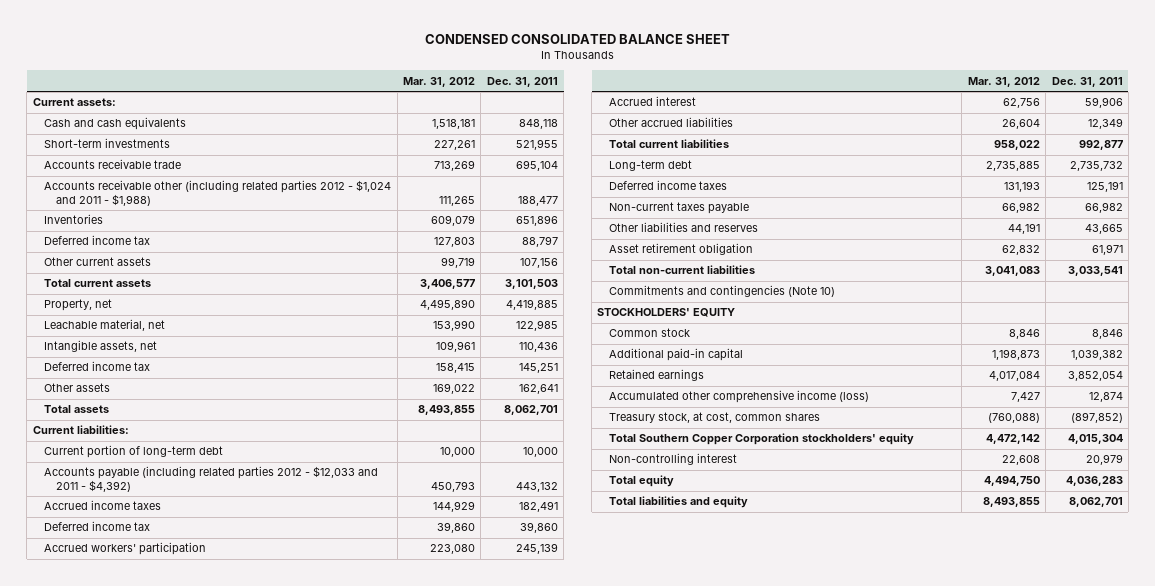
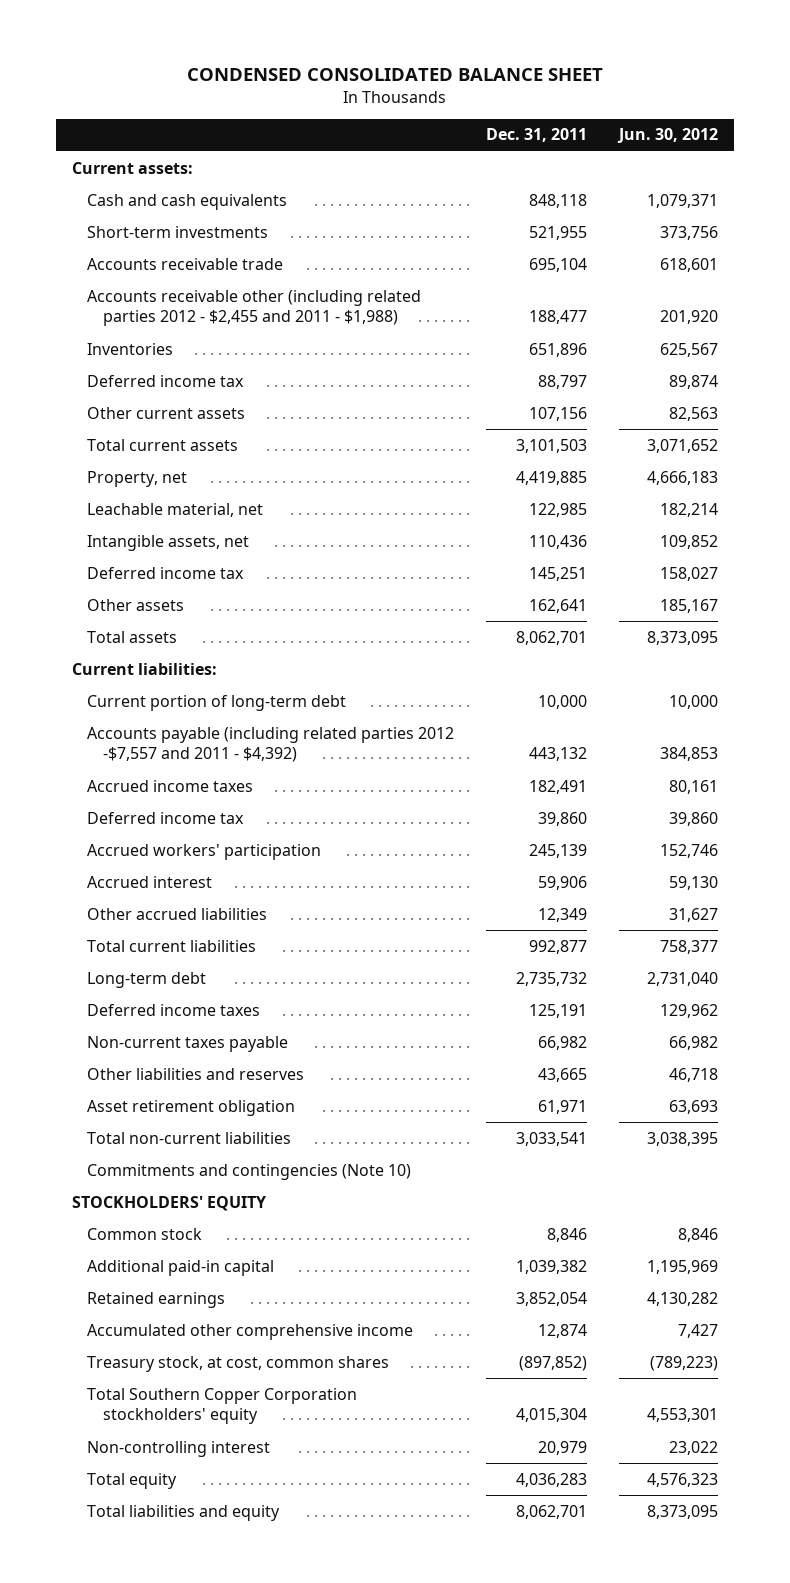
[403,76,476,87] Mar. 31, 2012 -> none
none -> [617,128,719,144] Jun. 30, 2012
[44,180,392,206] Accounts receivable other (including related parties 2012 - $1,024 and 2011 - $1,988) -> [87,289,422,327] Accounts receivable other (including related parties 2012 - $2,455 and 2011 - $1,988)
[44,466,379,492] Accounts payable (including related parties 2012 - $12,033 and 2011 - $4,392) -> [87,726,455,763] Accounts payable (including related parties 2012 -$7,557 and 2011 - $4,392)
[609,390,870,404] Accumulated other comprehensive income (loss) -> [87,1323,414,1340] Accumulated other comprehensive income

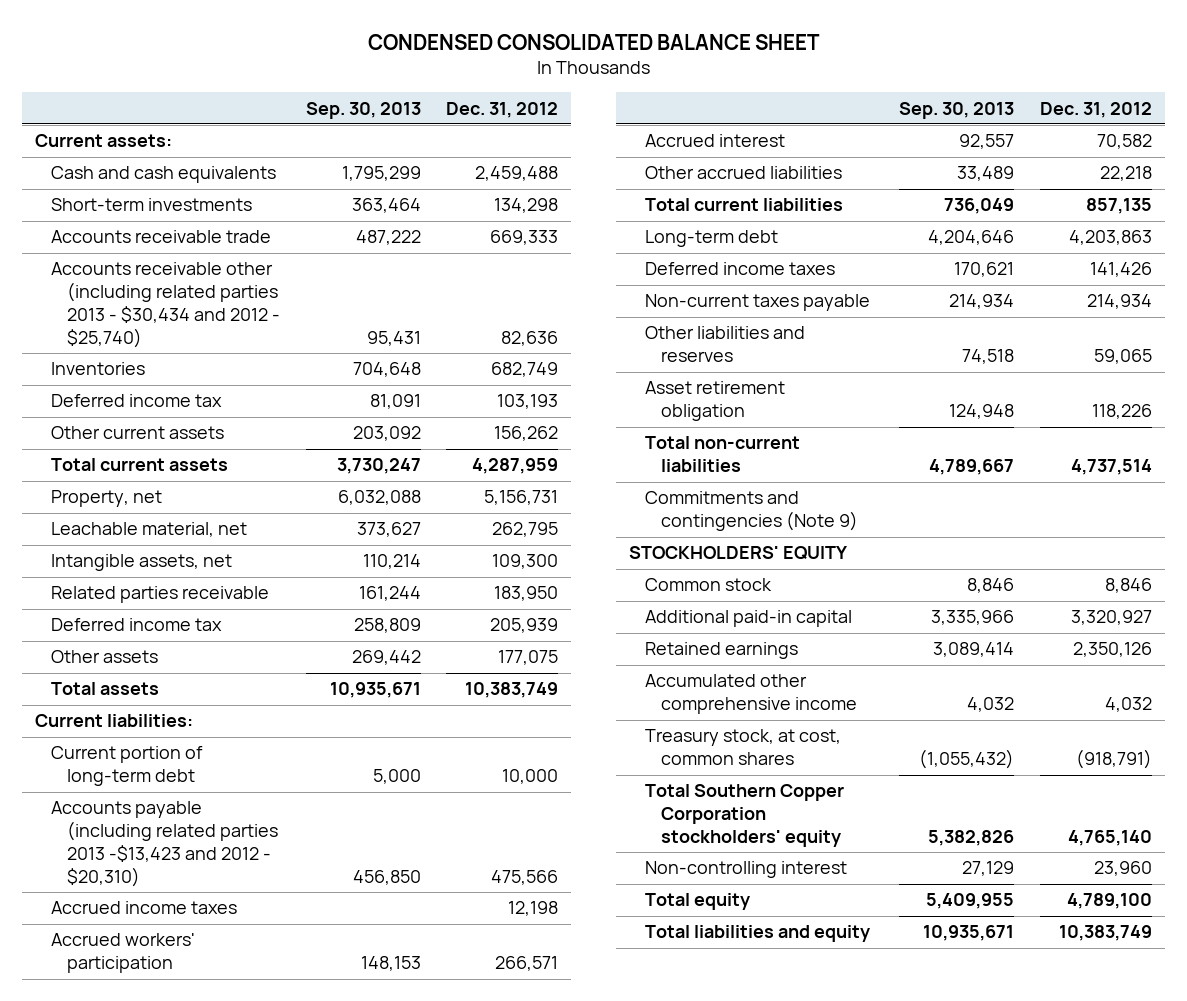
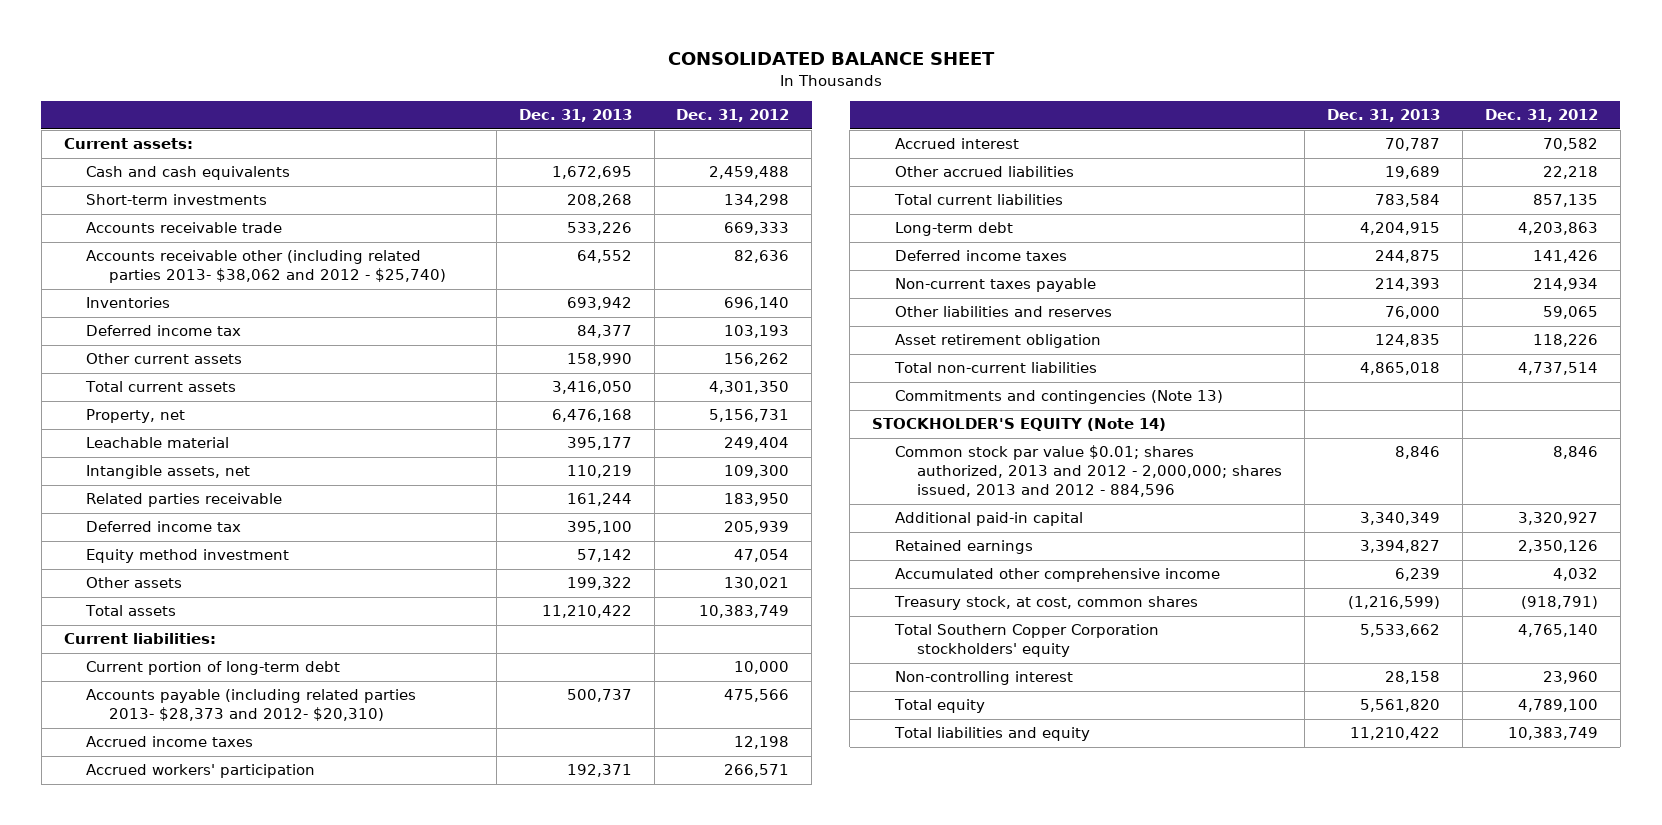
[367,34,820,51] CONDENSED CONSOLIDATED BALANCE SHEET -> [667,52,995,66] CONSOLIDATED BALANCE SHEET
[305,101,421,119] Sep. 30, 2013 -> none
none -> [518,109,632,123] Dec. 31, 2013
[51,262,281,348] Accounts receivable other (including related parties 2013 - $30,434 and 2012 - $25,740) -> [86,250,446,284] Accounts receivable other (including related parties 2013- $38,062 and 2012 - $25,740)
[491,362,559,378] 682,749 -> [724,297,790,311] 696,140
[472,458,559,475] 4,287,959 -> [709,381,790,395] 4,301,350
[51,522,248,538] Leachable material, net -> [86,437,230,449] Leachable material
[492,522,559,538] 262,795 -> [724,437,790,451] 249,404
none -> [86,549,290,564] Equity method investment
[498,650,559,666] 177,075 -> [724,577,790,591] 130,021
[51,801,279,887] Accounts payable (including related parties 2013 -$13,423 and 2012 - $20,310) -> [86,689,417,722] Accounts payable (including related parties 2013- $28,373 and 2012- $20,310)
[644,491,858,532] Commitments and contingencies (Note 9) -> [894,390,1223,405] Commitments and contingencies (Note 13)
[628,546,847,561] STOCKHOLDERS' EQUITY -> [872,418,1167,432] STOCKHOLDER'S EQUITY (Note 14)
[644,578,772,592] Common stock -> [894,445,1283,498] Common stock par value $0.01; shares authorized, 2013 and 2012 - 2,000,000; shares issued, 2013 and 2012 - 884,596

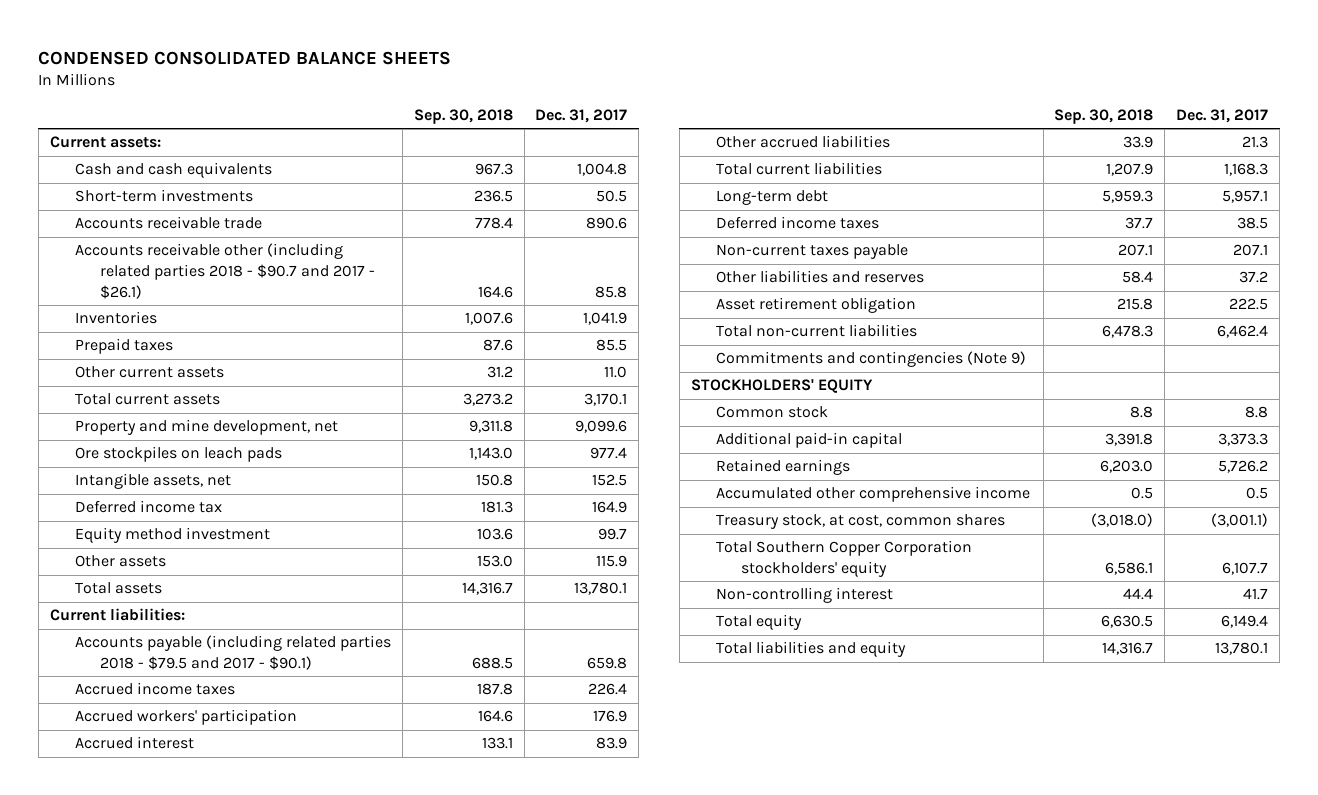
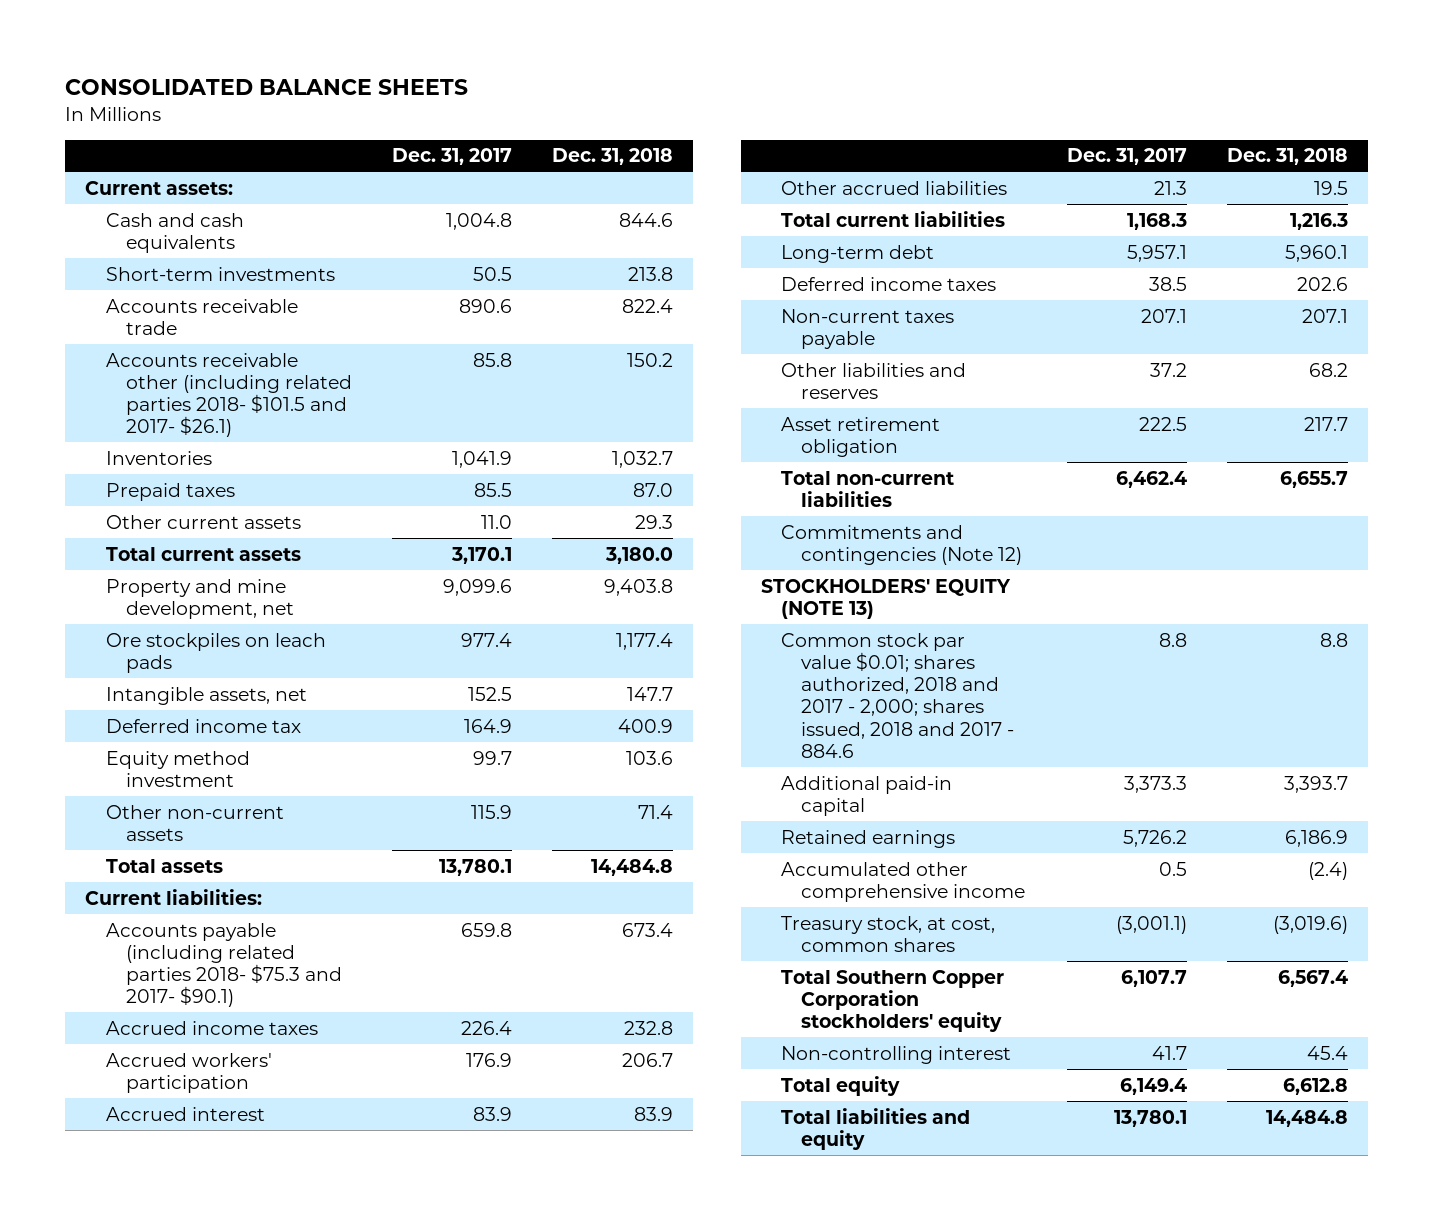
[38,50,452,65] CONDENSED CONSOLIDATED BALANCE SHEETS -> [65,78,469,95] CONSOLIDATED BALANCE SHEETS
[413,108,513,124] Sep. 30, 2018 -> none
none -> [551,148,673,166] Dec. 31, 2018
[74,243,376,300] Accounts receivable other (including related parties 2018 - $90.7 and 2017 - $26.1) -> [105,352,352,438] Accounts receivable other (including related parties 2018- $101.5 and 2017- $26.1)
[74,555,166,568] Other assets -> [105,804,284,841] Other non-current assets
[74,635,391,671] Accounts payable (including related parties 2018 - $79.5 and 2017 - $90.1) -> [105,922,342,1008] Accounts payable (including related parties 2018- $75.3 and 2017- $90.1)
[715,351,1026,368] Commitments and contingencies (Note 9) -> [780,524,1023,565] Commitments and contingencies (Note 12)
[690,379,873,394] STOCKHOLDERS' EQUITY -> [760,578,1011,619] STOCKHOLDERS' EQUITY (NOTE 13)
[715,406,828,419] Common stock -> [780,632,1015,758] Common stock par value $0.01; shares authorized, 2018 and 2017 - 2,000; shares issued, 2018 and 2017 - 884.6

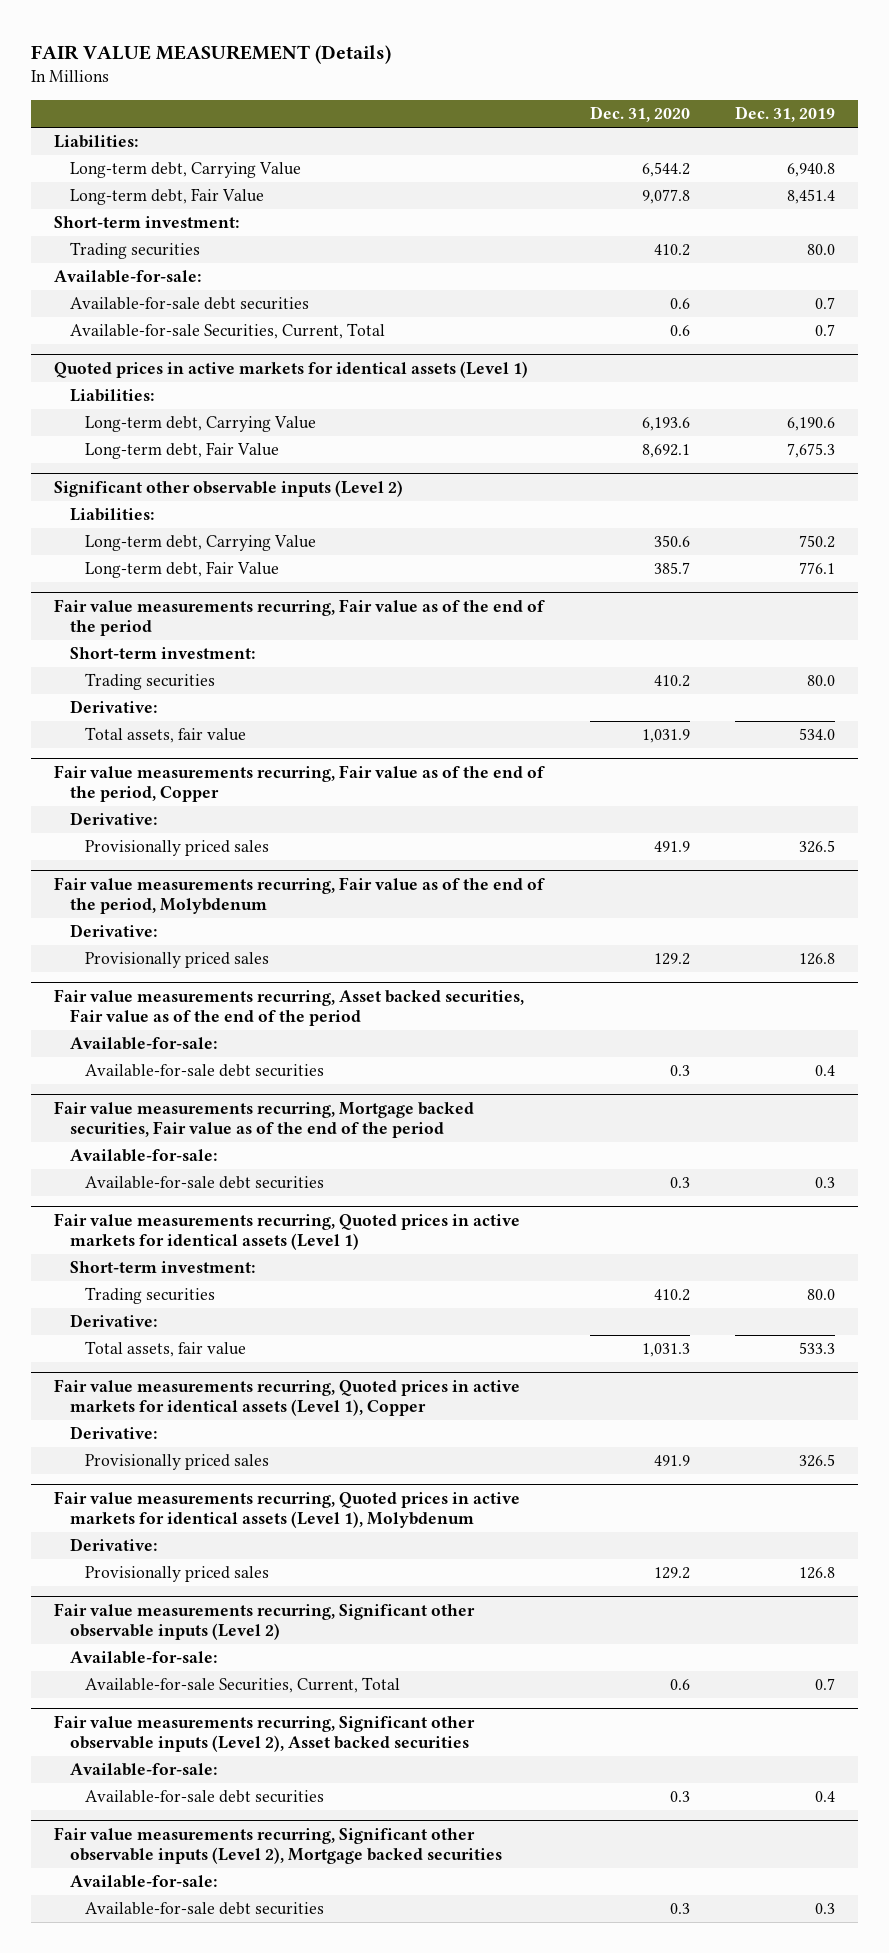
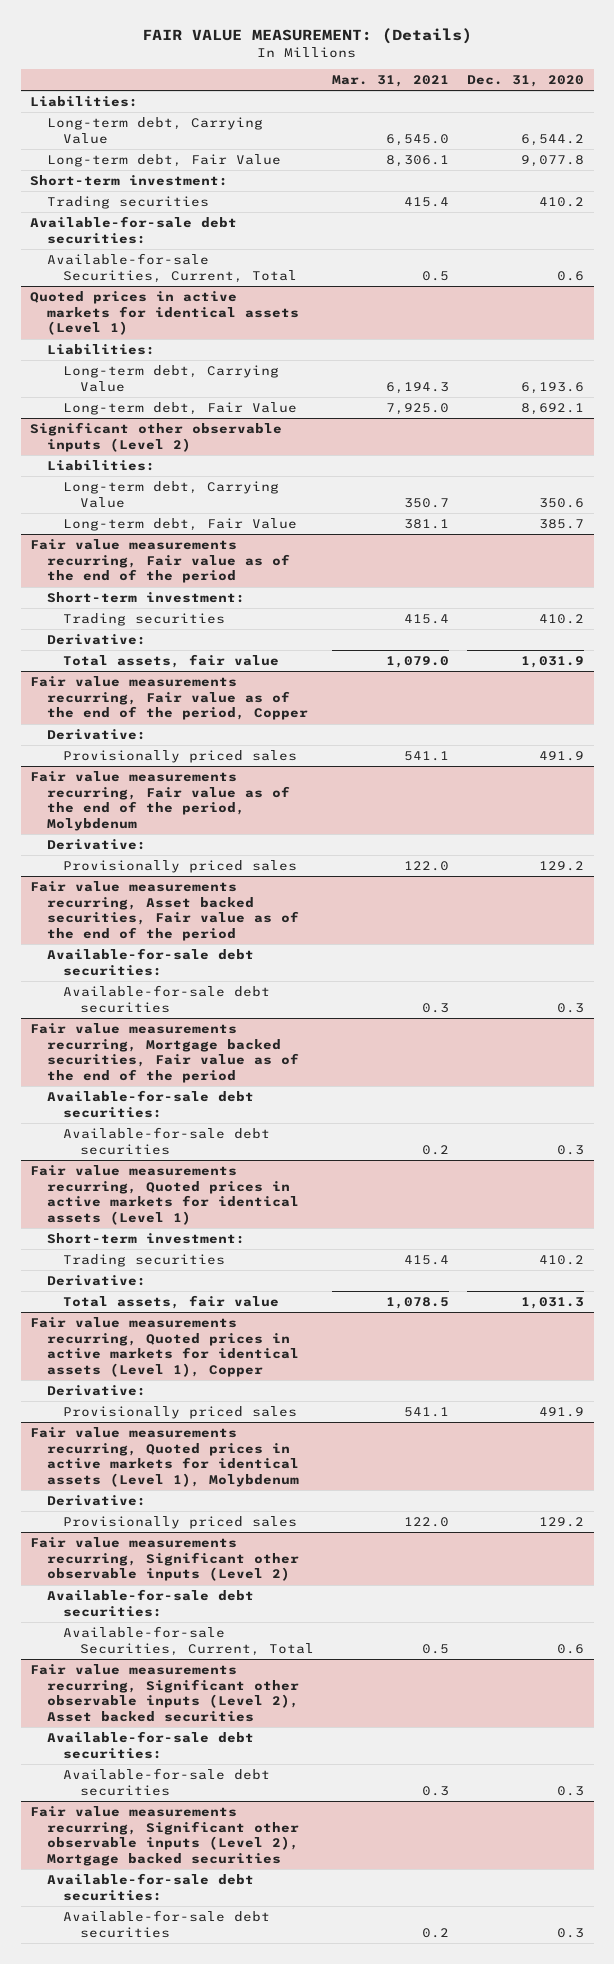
[31,44,392,64] FAIR VALUE MEASUREMENT (Details) -> [142,28,473,45] FAIR VALUE MEASUREMENT: (Details)
[735,106,836,123] Dec. 31, 2019 -> none
none -> [332,75,450,88] Mar. 31, 2021
[69,297,309,311] Available-for-sale debt securities -> none
[54,270,202,284] Available-for-sale: -> [29,215,237,244] Available-for-sale debt securities:
[69,1037,217,1051] Available-for-sale: -> [46,947,254,976] Available-for-sale debt securities:
[69,1149,217,1163] Available-for-sale: -> [46,1089,254,1118] Available-for-sale debt securities:
[69,1651,217,1665] Available-for-sale: -> [46,1588,254,1617] Available-for-sale debt securities:
[69,1763,217,1777] Available-for-sale: -> [46,1730,254,1759] Available-for-sale debt securities:
[69,1875,217,1889] Available-for-sale: -> [46,1872,254,1901] Available-for-sale debt securities:

